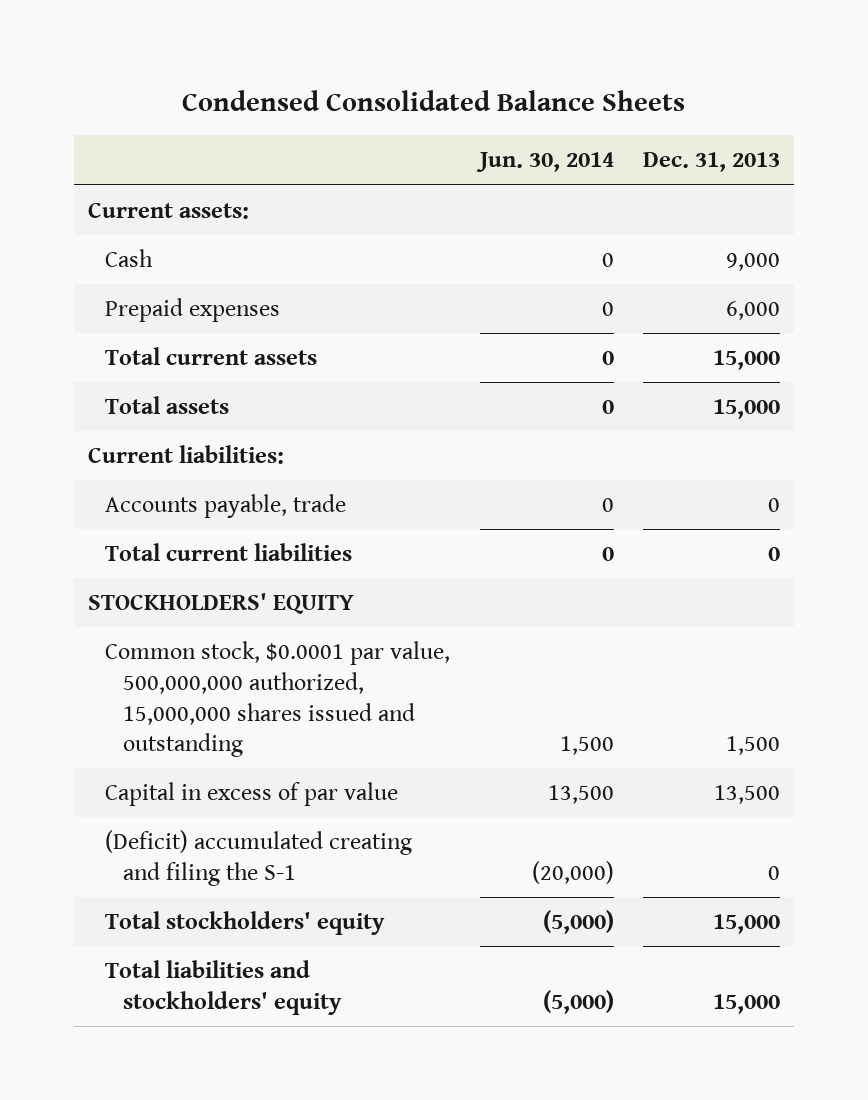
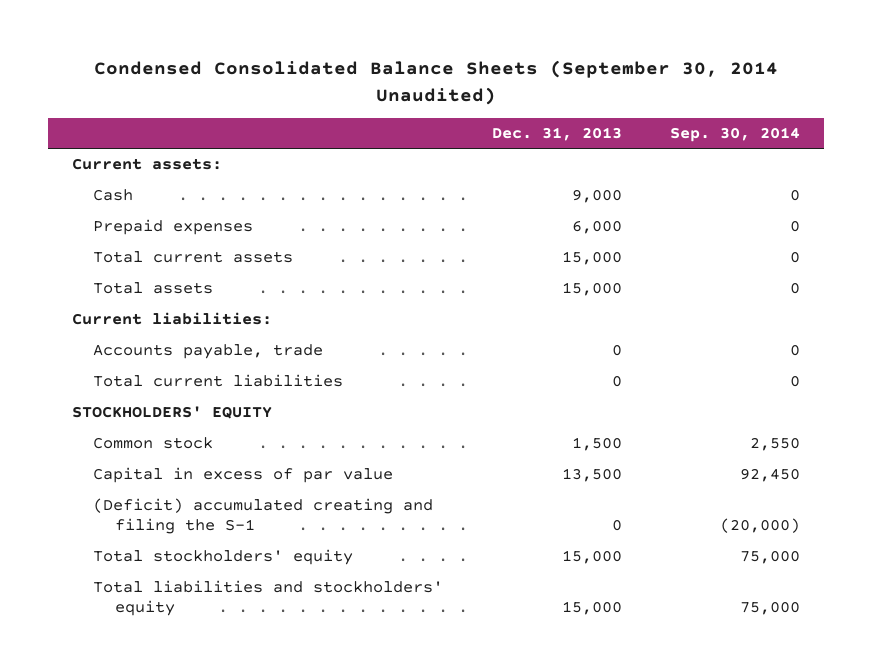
[181,90,685,112] Condensed Consolidated Balance Sheets -> [94,60,779,105] Condensed Consolidated Balance Sheets (September 30, 2014 Unaudited)
[475,152,614,173] Jun. 30, 2014 -> none
none -> [670,127,801,143] Sep. 30, 2014
[105,641,451,758] Common stock, $0.0001 par value, 500,000,000 authorized, 15,000,000 shares issued and outstanding -> [93,437,214,450] Common stock

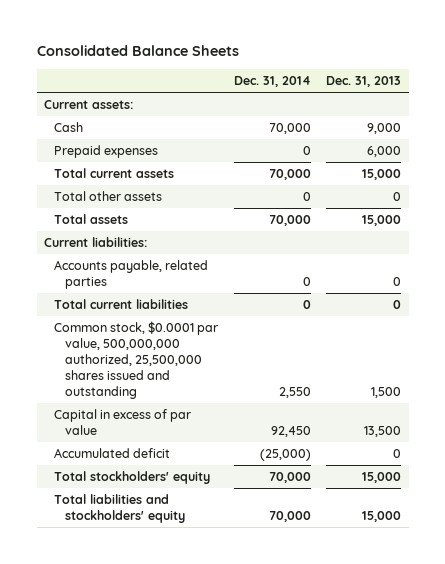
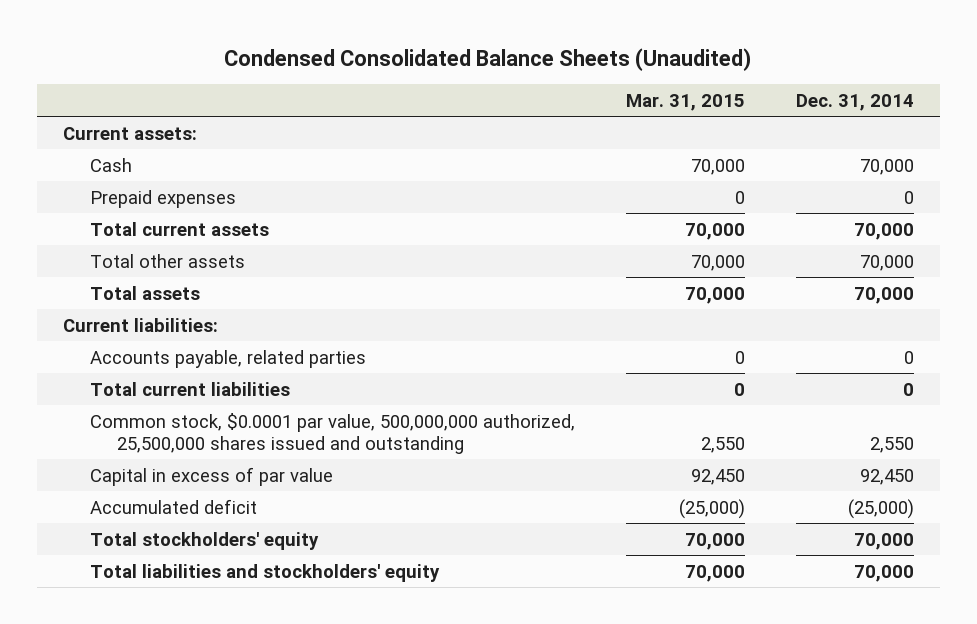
[36,45,239,57] Consolidated Balance Sheets -> [224,47,752,71] Condensed Consolidated Balance Sheets (Unaudited)
[325,76,401,88] Dec. 31, 2013 -> none
none -> [626,93,746,111] Mar. 31, 2015
[302,192,311,202] 0 -> [860,254,915,271] 70,000

